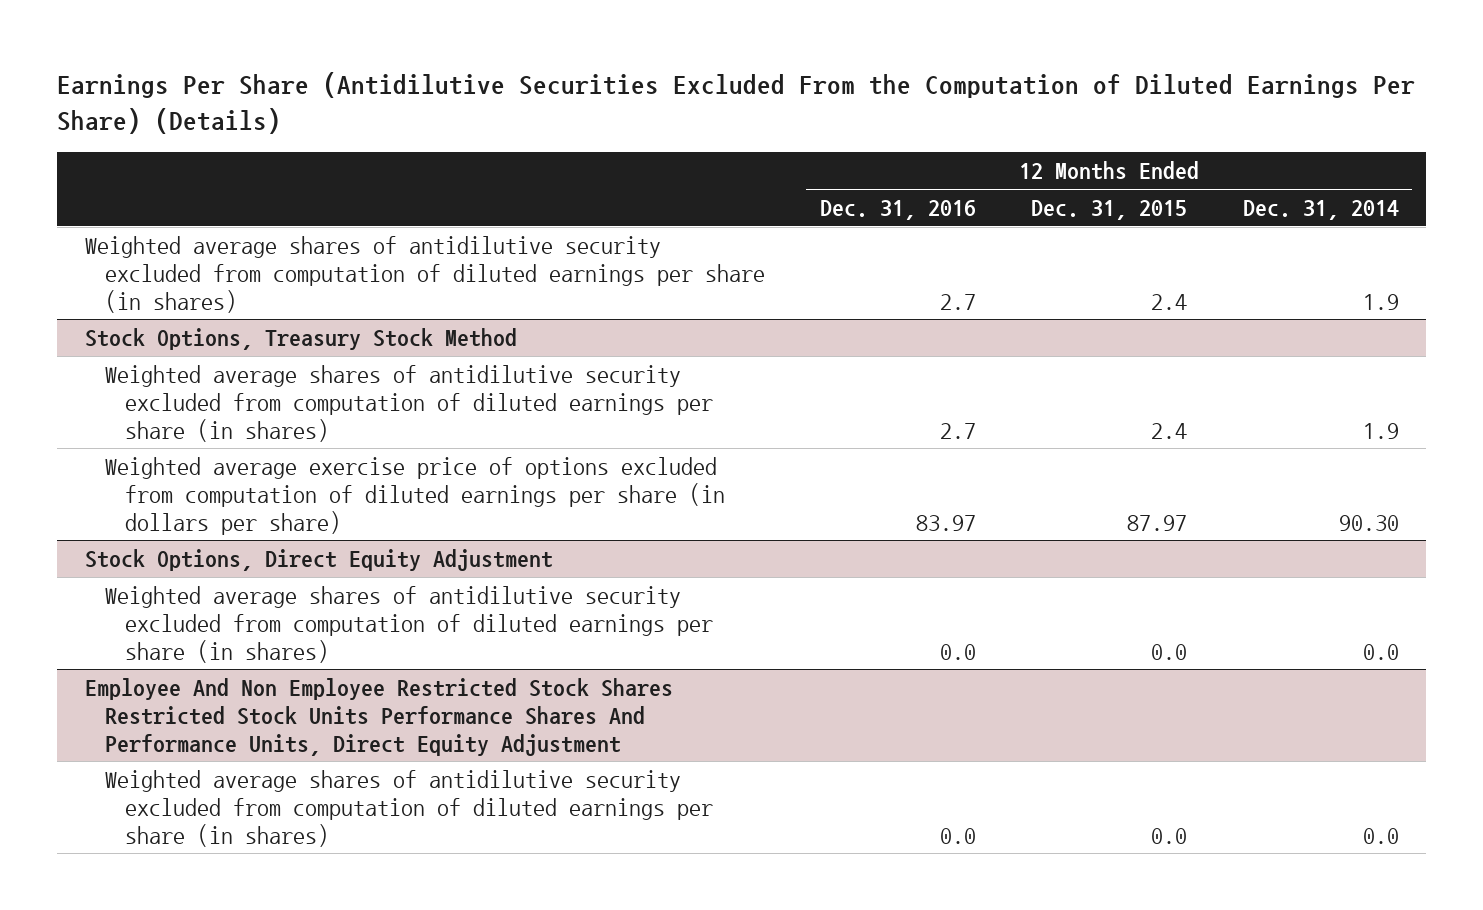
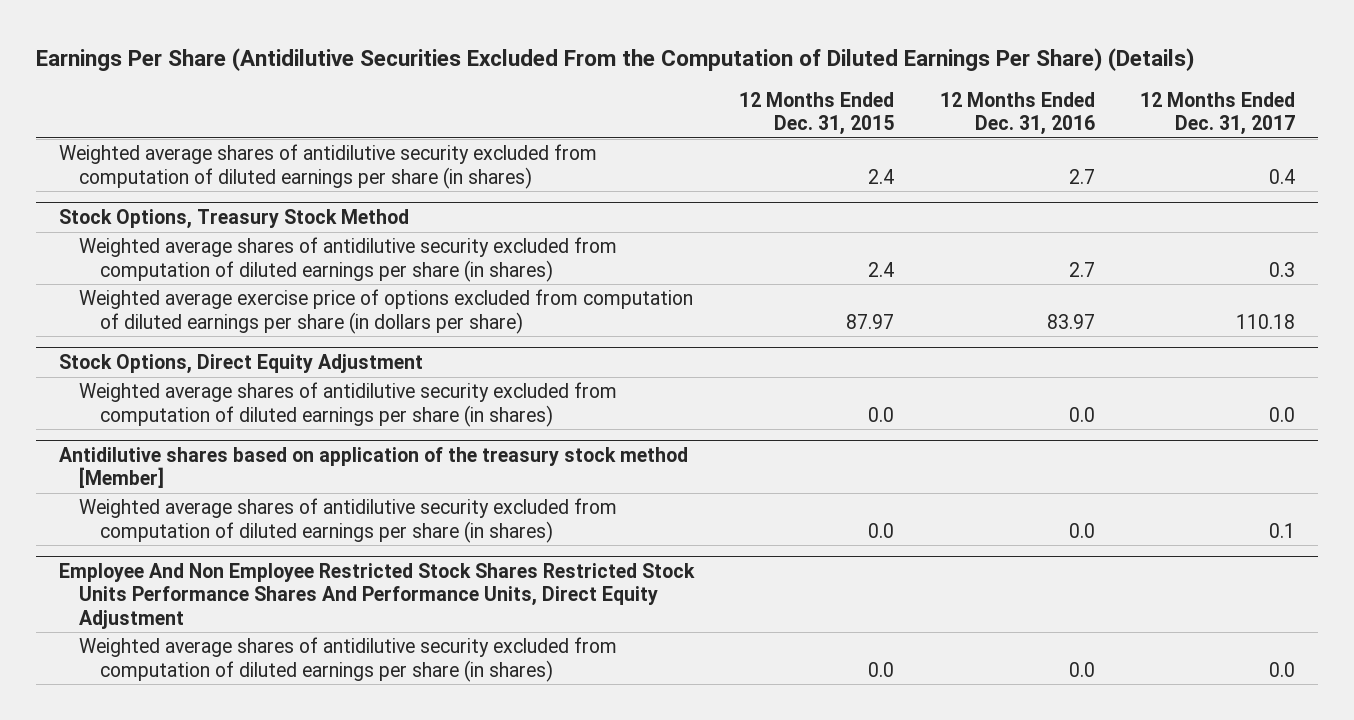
[1242,199,1399,220] Dec. 31, 2014 -> none
none -> [1140,92,1296,136] 12 Months Ended Dec. 31, 2017
none -> [58,447,688,489] Antidilutive shares based on application of the treasury stock method [Member]
none -> [79,498,618,543] Weighted average shares of antidilutive security excluded from computation of diluted earnings per share (in shares)

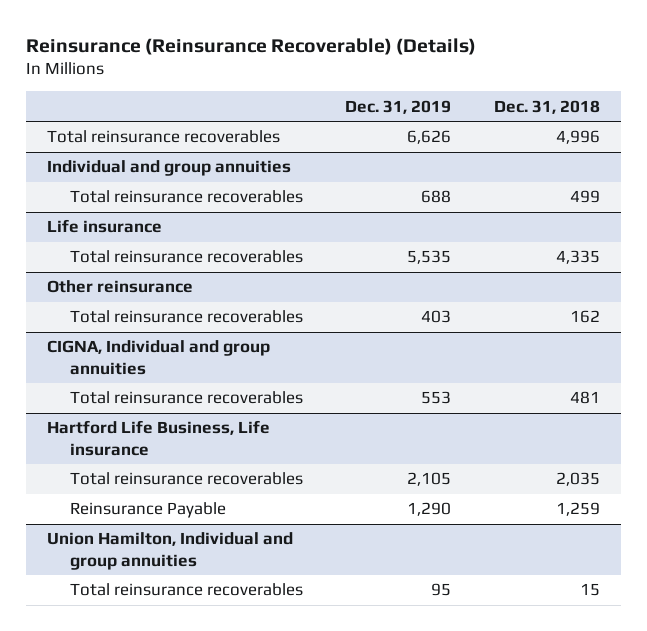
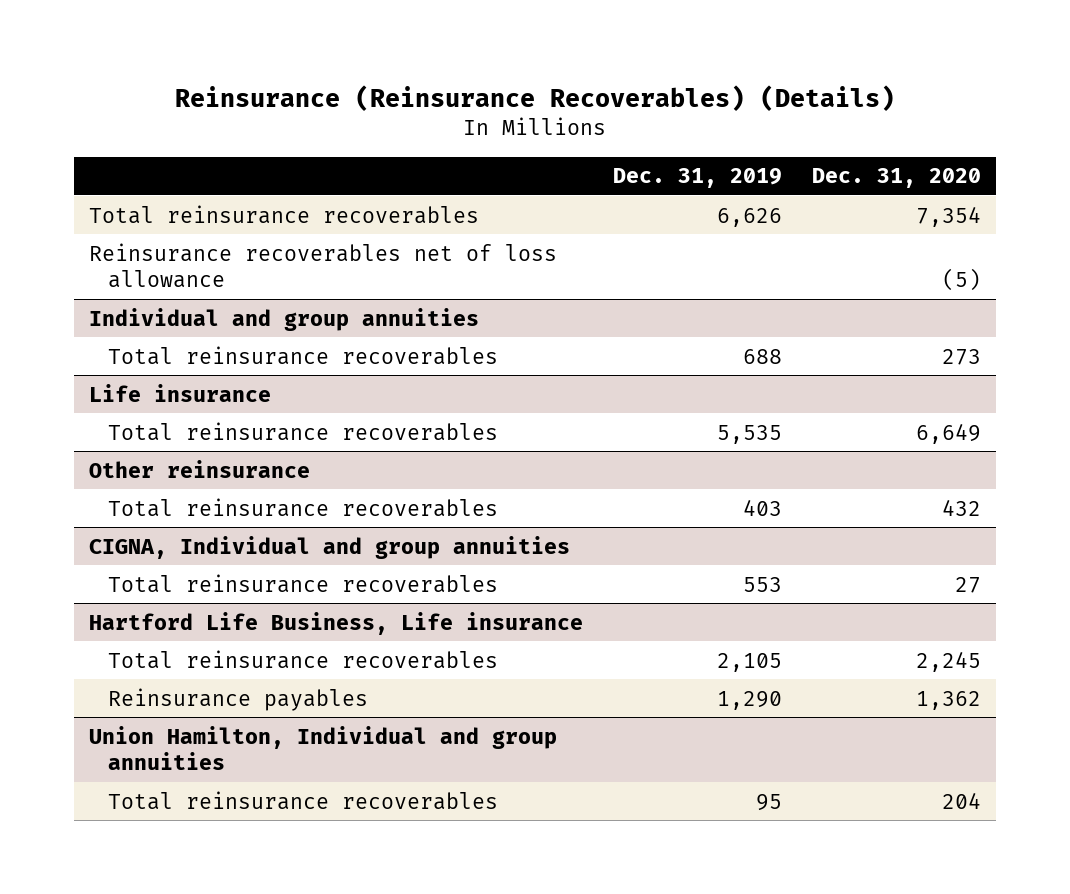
[25,37,476,55] Reinsurance (Reinsurance Recoverable) (Details) -> [174,84,895,111] Reinsurance (Reinsurance Recoverables) (Details)
[493,99,600,114] Dec. 31, 2018 -> none
none -> [811,168,981,189] Dec. 31, 2020
none -> [88,242,557,289] Reinsurance recoverables net of loss allowance
[69,502,226,519] Reinsurance Payable -> [108,687,369,711] Reinsurance payables

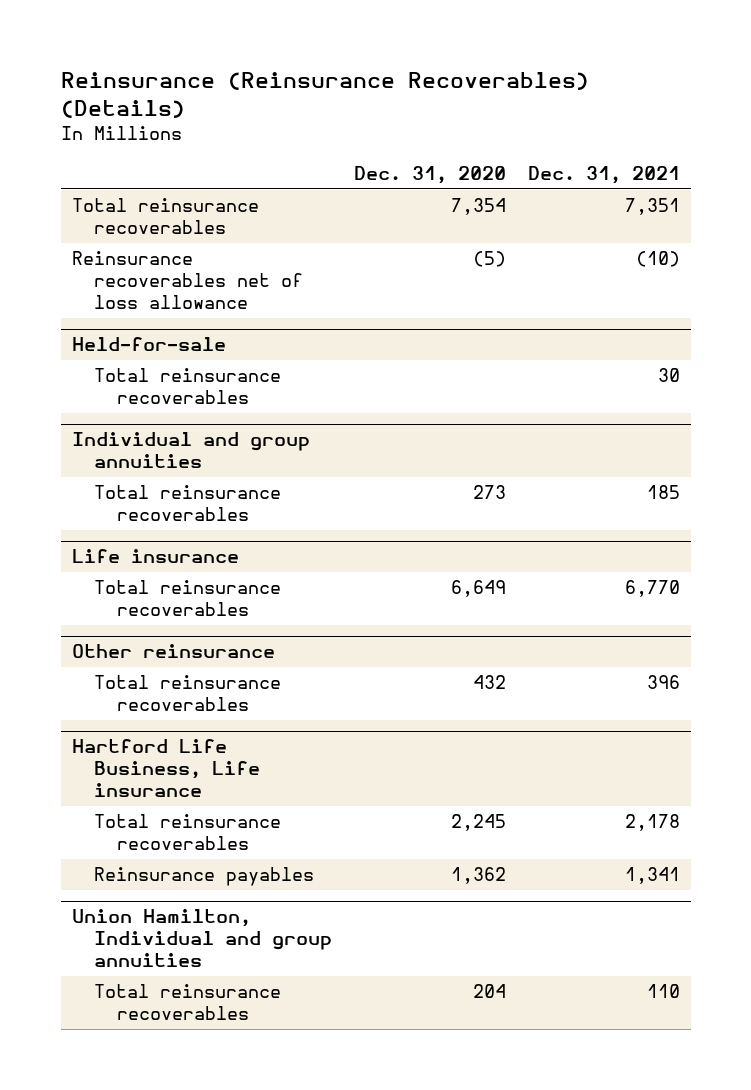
[612,168,782,189] Dec. 31, 2019 -> none
none -> [527,166,680,185] Dec. 31, 2021
none -> [71,337,226,352] Held-for-sale
none -> [94,368,282,405] Total reinsurance recoverables
[88,535,570,559] CIGNA, Individual and group annuities -> none
[108,573,499,593] Total reinsurance recoverables -> none

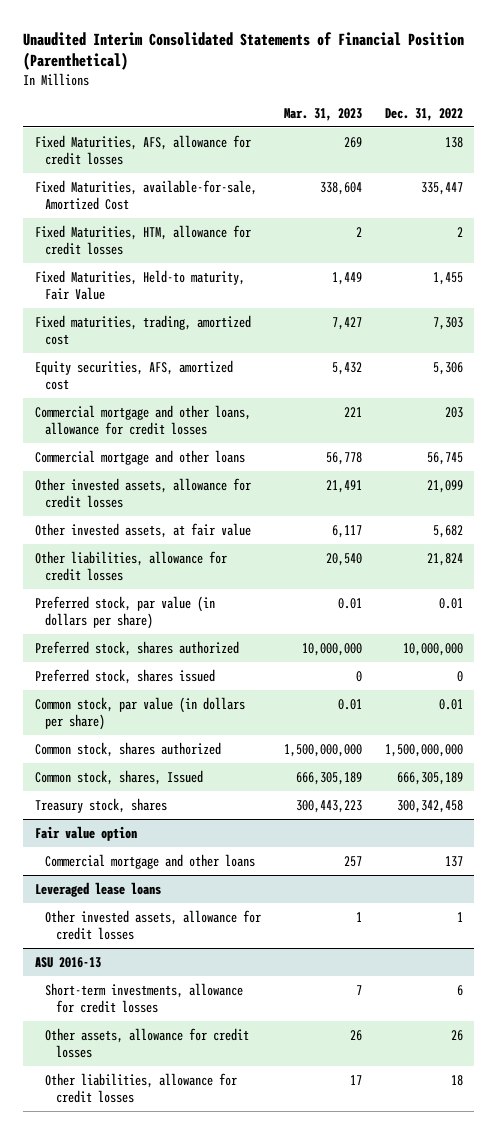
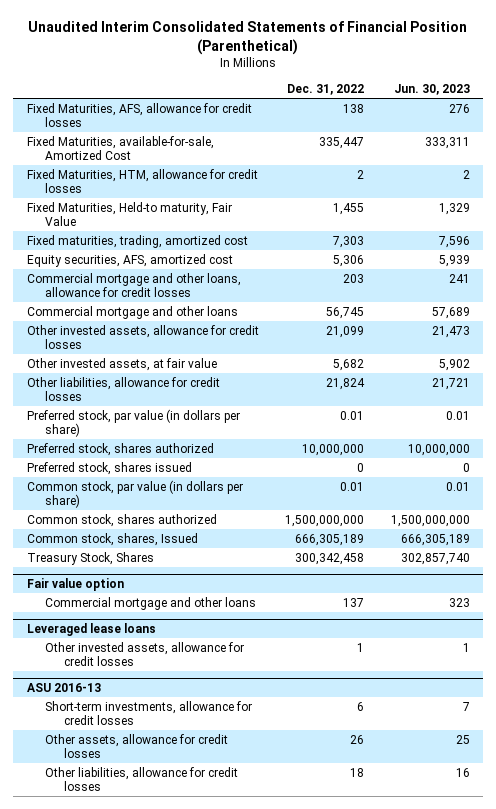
[284,107,363,121] Mar. 31, 2023 -> none
none -> [393,84,470,96] Jun. 30, 2023
[34,797,167,813] Treasury stock, shares -> [26,551,154,565] Treasury Stock, Shares

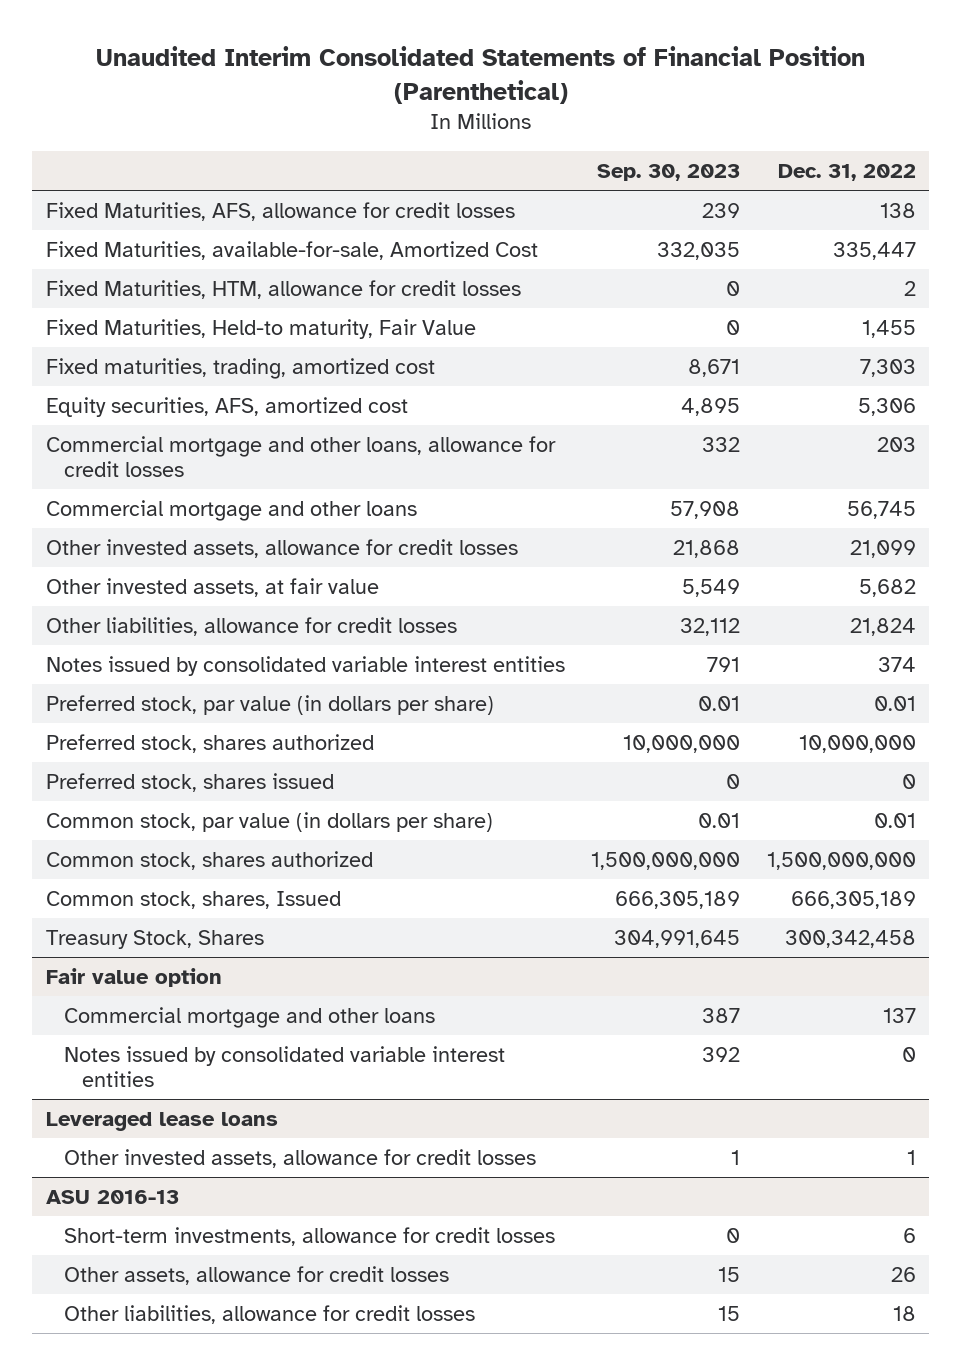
[393,84,470,96] Jun. 30, 2023 -> none
none -> [597,164,741,182] Sep. 30, 2023
none -> [45,656,565,677] Notes issued by consolidated variable interest entities
none -> [63,1046,505,1088] Notes issued by consolidated variable interest entities

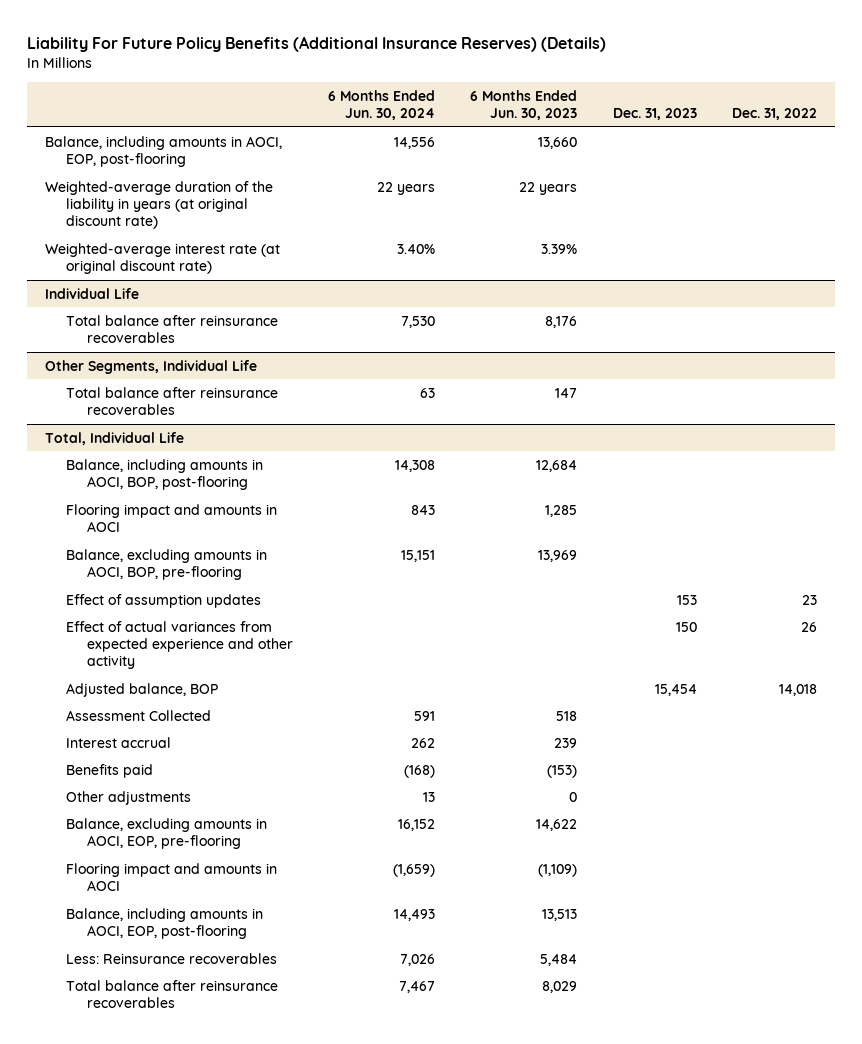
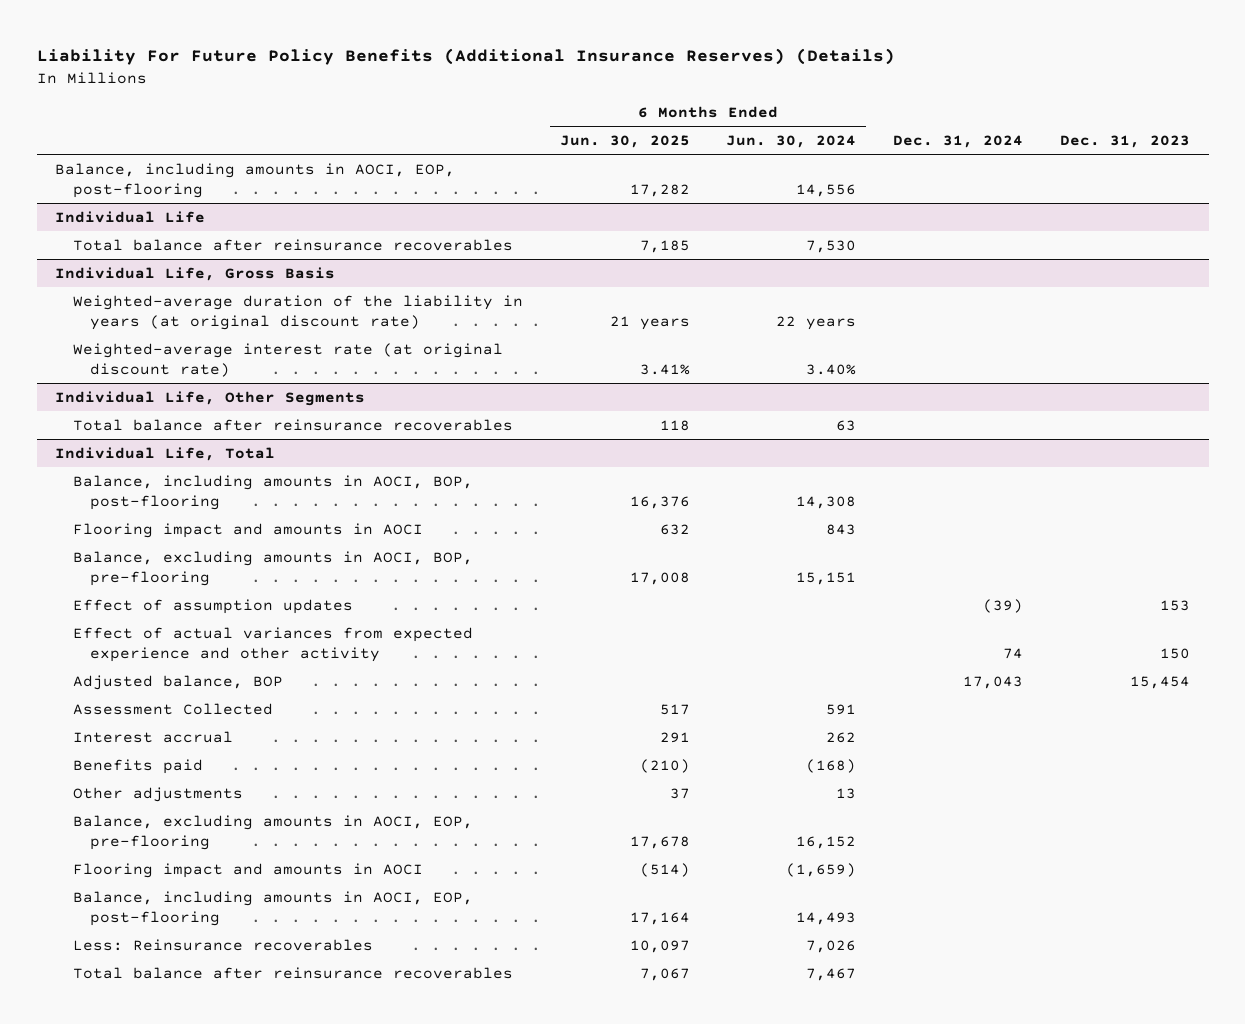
[470,89,578,121] 6 Months Ended Jun. 30, 2023 -> none
[731,108,817,121] Dec. 31, 2022 -> none
none -> [559,135,690,149] Jun. 30, 2025
none -> [893,135,1024,149] Dec. 31, 2024
[45,180,274,230] Weighted-average duration of the liability in years (at original discount rate) -> none
[45,242,281,274] Weighted-average interest rate (at original discount rate) -> none
none -> [55,266,336,281] Individual Life, Gross Basis
none -> [72,294,523,330] Weighted-average duration of the liability in years (at original discount rate)
none -> [72,342,503,377] Weighted-average interest rate (at original discount rate)
[45,359,258,374] Other Segments, Individual Life -> [55,390,366,406] Individual Life, Other Segments
[45,431,185,445] Total, Individual Life -> [55,446,276,461] Individual Life, Total

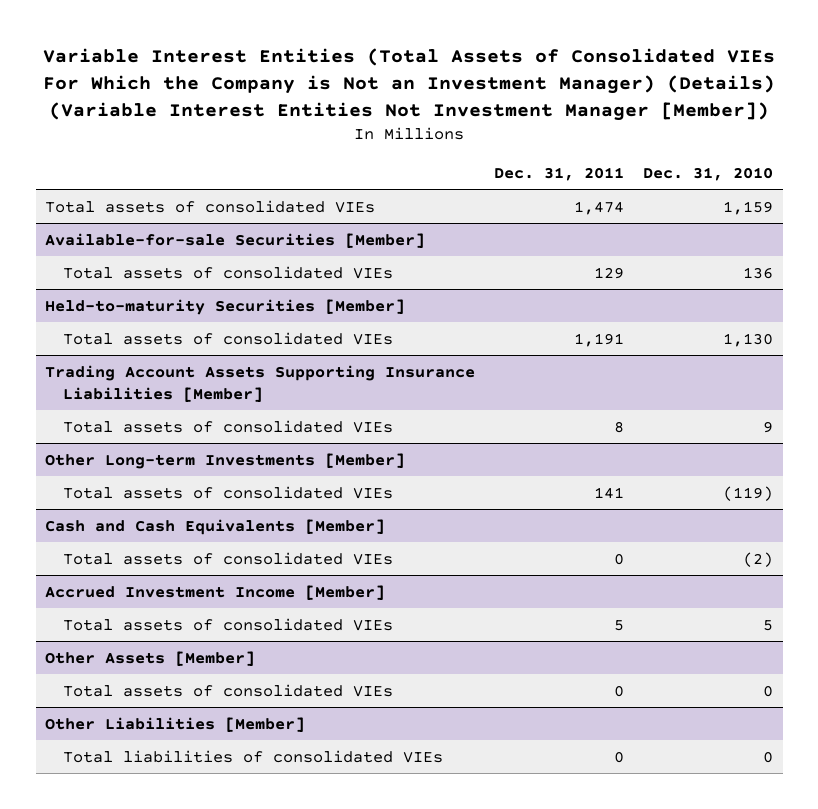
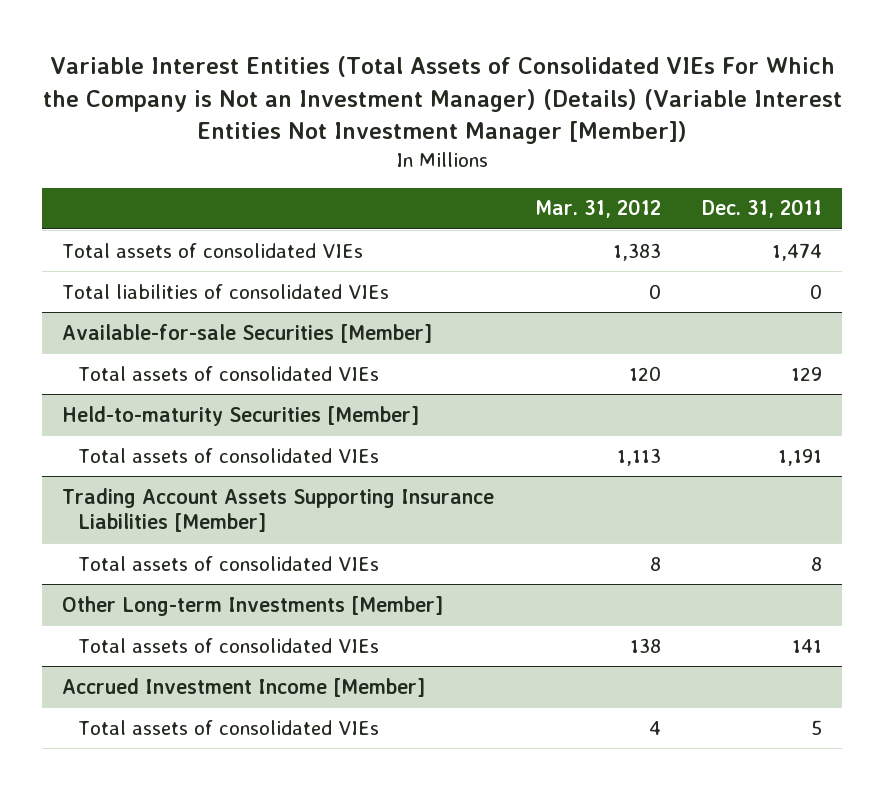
[643,166,774,181] Dec. 31, 2010 -> none
none -> [535,199,662,219] Mar. 31, 2012
none -> [62,283,390,299] Total liabilities of consolidated VIEs
[45,518,386,535] Cash and Cash Equivalents [Member] -> none
[62,551,393,565] Total assets of consolidated VIEs -> none
[45,650,256,666] Other Assets [Member] -> none
[62,683,393,697] Total assets of consolidated VIEs -> none
[45,716,306,732] Other Liabilities [Member] -> none
[62,749,443,763] Total liabilities of consolidated VIEs -> none

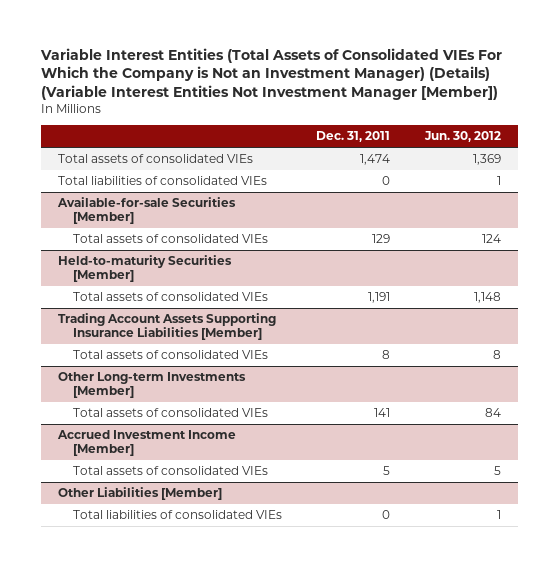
[535,199,662,219] Mar. 31, 2012 -> none
none -> [423,131,501,143] Jun. 30, 2012
none -> [58,487,223,501] Other Liabilities [Member]
none -> [72,510,282,520] Total liabilities of consolidated VIEs

